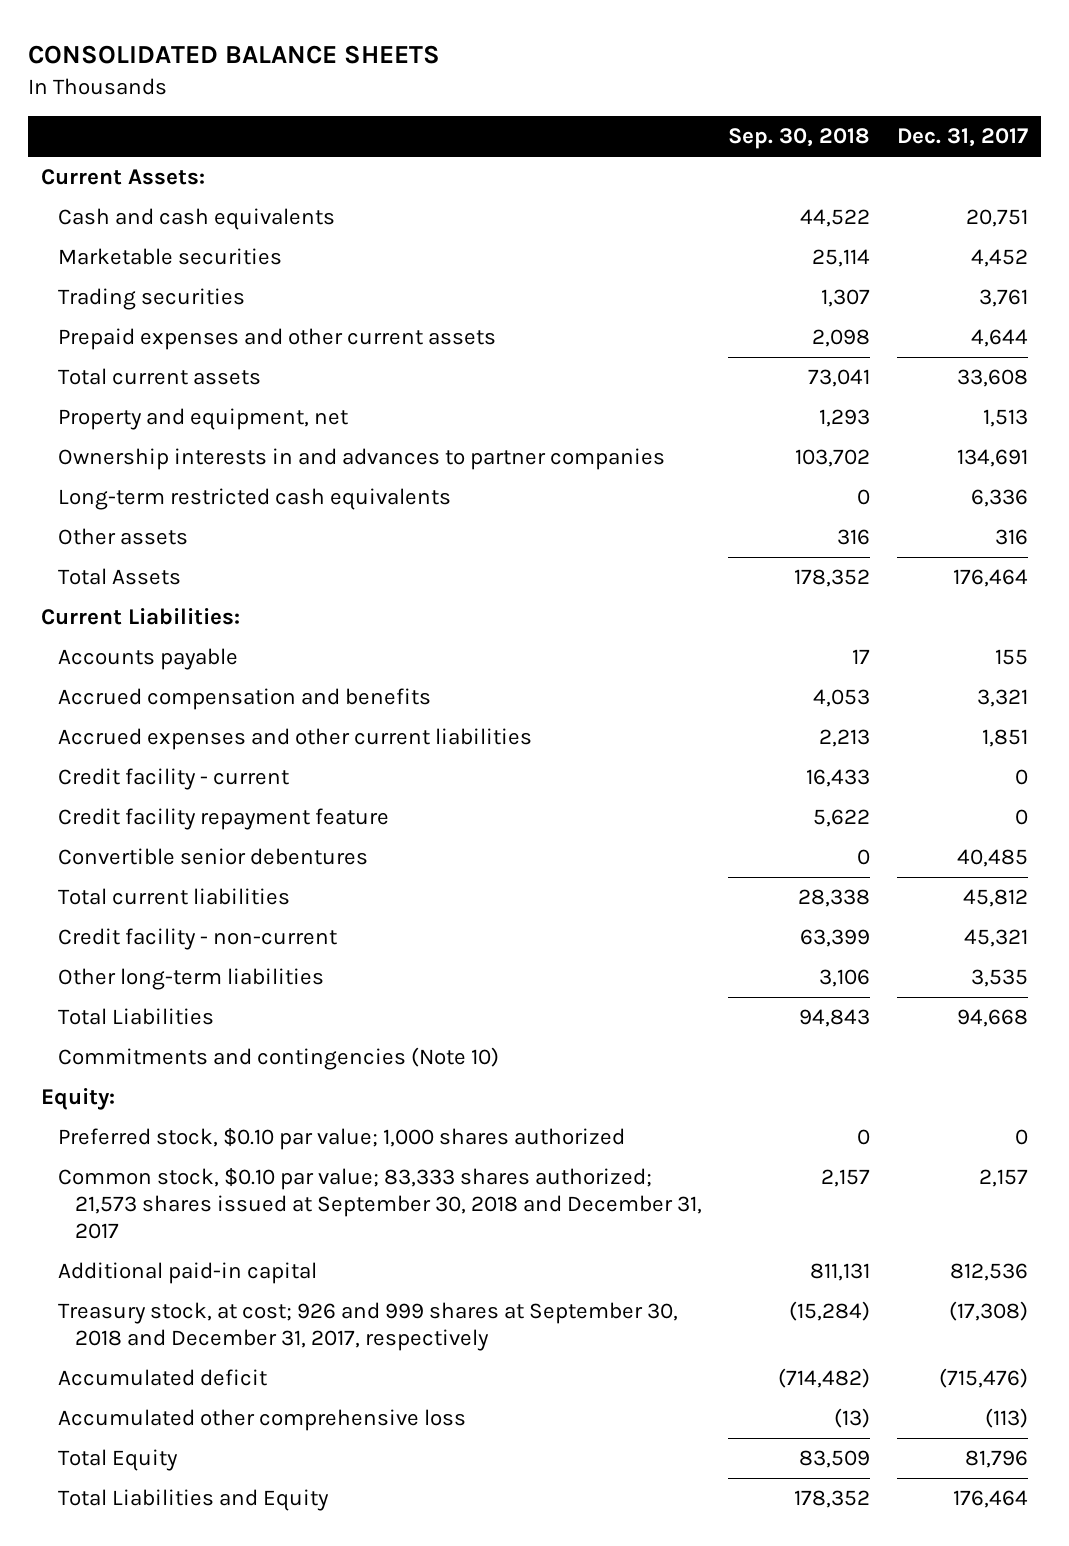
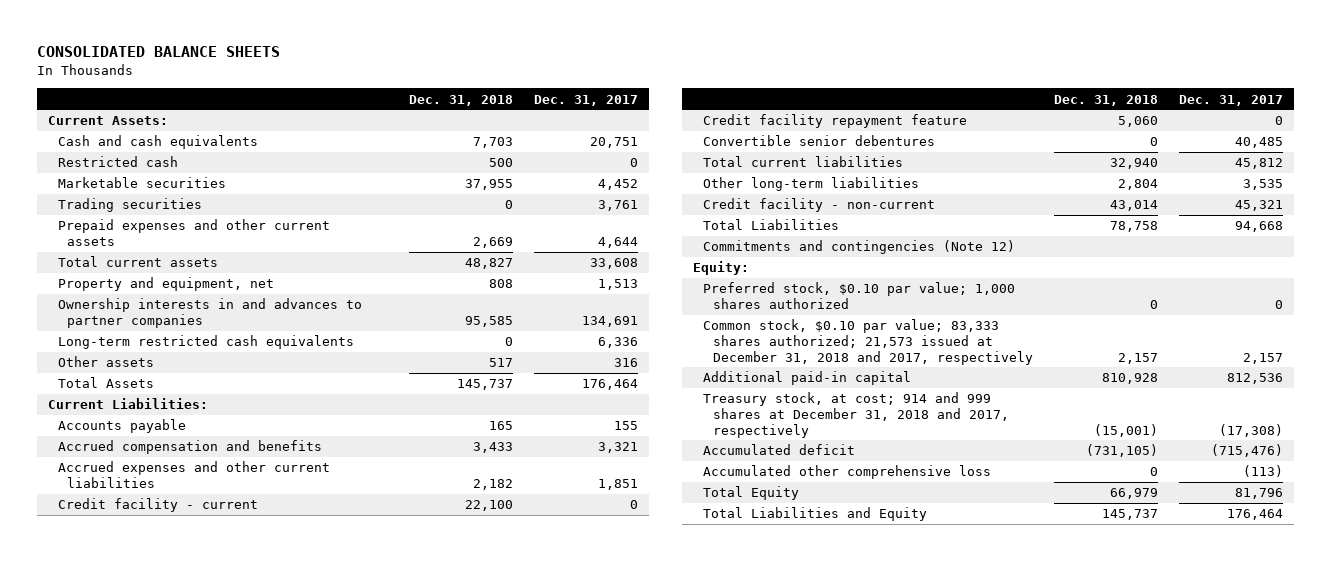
[728,128,871,150] Sep. 30, 2018 -> none
none -> [408,94,513,106] Dec. 31, 2018
none -> [57,156,178,168] Restricted cash
[58,928,338,951] Credit facility - non-current -> [702,198,935,213] Credit facility - non-current
[58,1047,500,1071] Commitments and contingencies (Note 10) -> [702,240,1015,255] Commitments and contingencies (Note 12)
[58,1168,702,1240] Common stock, $0.10 par value; 83,333 shares authorized; 21,573 shares issued at September 30, 2018 and December 31, 2017 -> [702,319,1033,365] Common stock, $0.10 par value; 83,333 shares authorized; 21,573 issued at December 31, 2018 and 2017, respectively
[58,1302,679,1352] Treasury stock, at cost; 926 and 999 shares at September 30, 2018 and December 31, 2017, respectively -> [702,392,1009,438] Treasury stock, at cost; 914 and 999 shares at December 31, 2018 and 2017, respectively

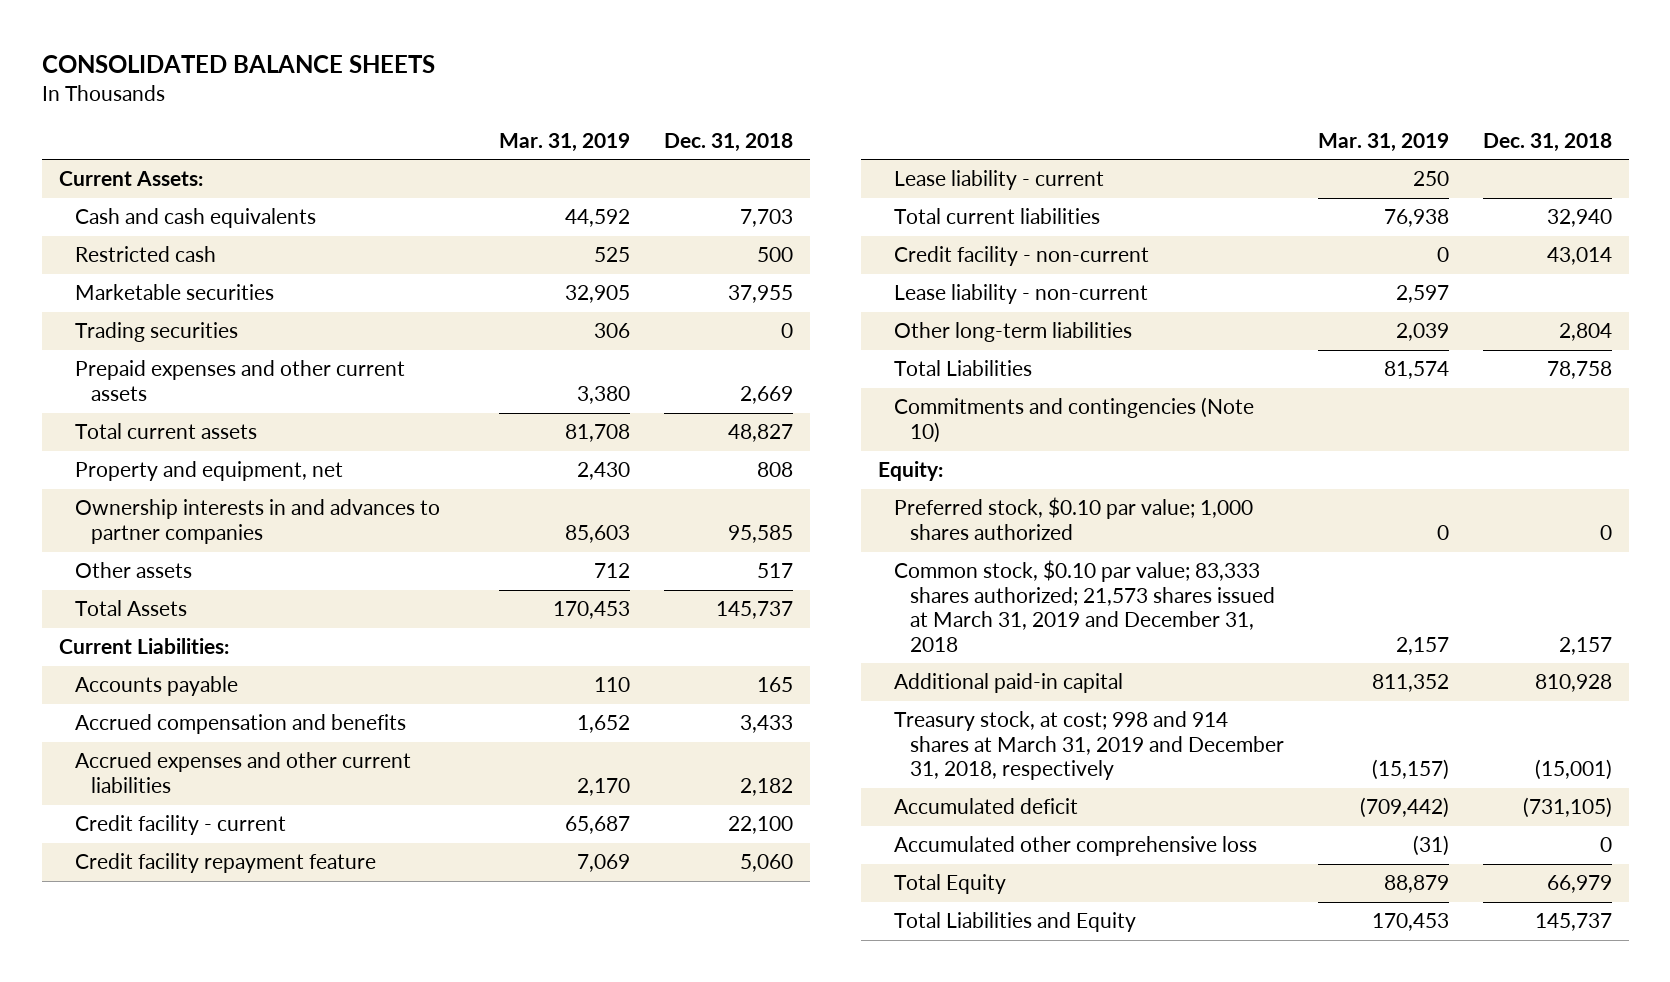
[534,94,639,106] Dec. 31, 2017 -> none
none -> [499,132,631,152] Mar. 31, 2019
[57,335,354,350] Long-term restricted cash equivalents -> none
[702,135,935,147] Convertible senior debentures -> none
none -> [893,170,1104,191] Lease liability - current
none -> [893,284,1148,305] Lease liability - non-current
[702,177,919,192] Other long-term liabilities -> [893,322,1132,343] Other long-term liabilities
[702,240,1015,255] Commitments and contingencies (Note 12) -> [893,397,1254,443] Commitments and contingencies (Note 10)
[702,319,1033,365] Common stock, $0.10 par value; 83,333 shares authorized; 21,573 issued at December 31, 2018 and 2017, respectively -> [893,560,1276,652] Common stock, $0.10 par value; 83,333 shares authorized; 21,573 shares issued at March 31, 2019 and December 31, 2018
[702,392,1009,438] Treasury stock, at cost; 914 and 999 shares at December 31, 2018 and 2017, respectively -> [893,711,1285,781] Treasury stock, at cost; 998 and 914 shares at March 31, 2019 and December 31, 2018, respectively

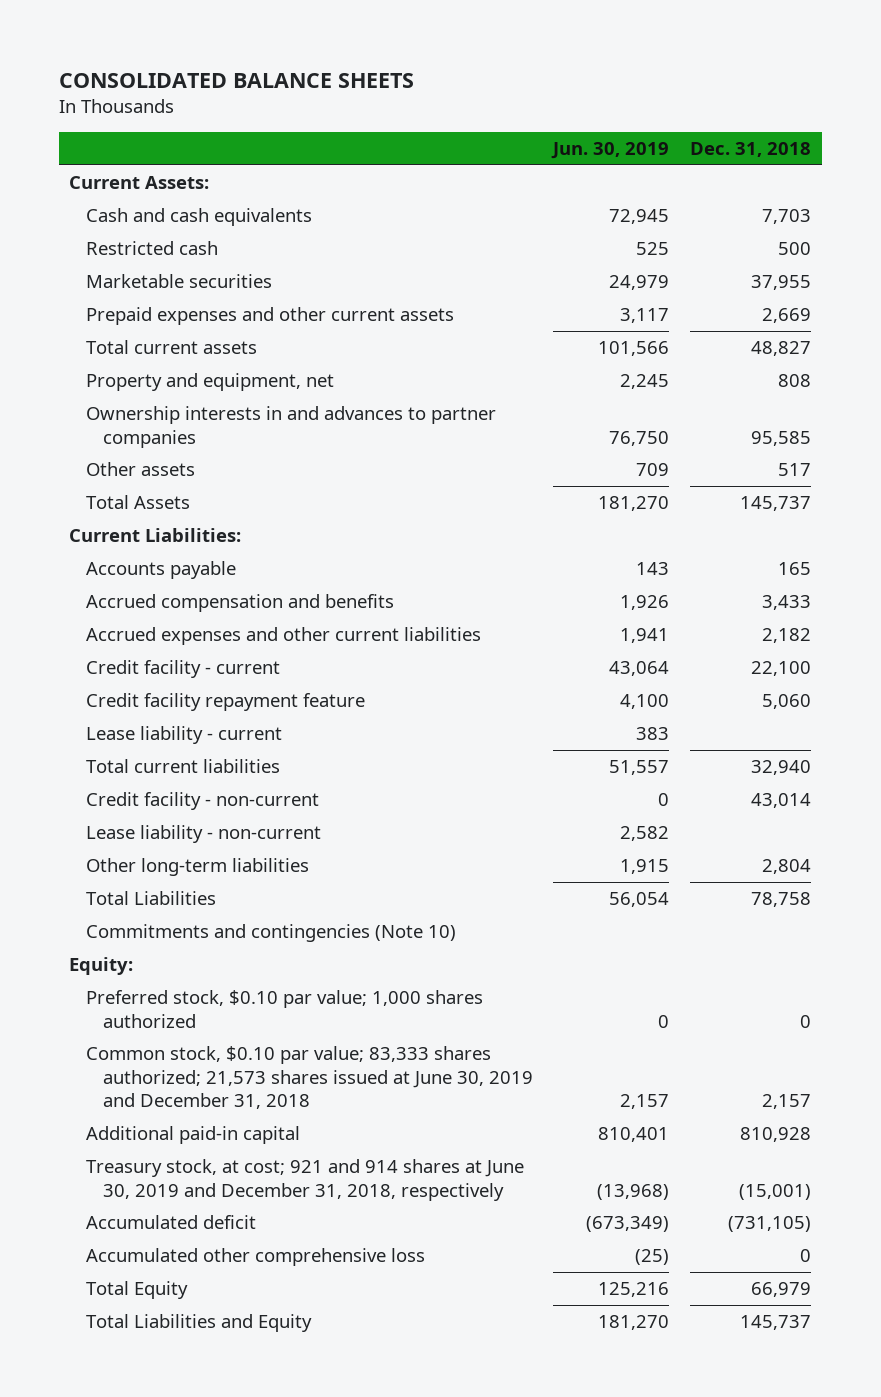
[499,132,631,152] Mar. 31, 2019 -> none
none -> [551,141,670,159] Jun. 30, 2019
[74,322,238,343] Trading securities -> none
[893,560,1276,652] Common stock, $0.10 par value; 83,333 shares authorized; 21,573 shares issued at March 31, 2019 and December 31, 2018 -> [85,1046,533,1110] Common stock, $0.10 par value; 83,333 shares authorized; 21,573 shares issued at June 30, 2019 and December 31, 2018
[893,711,1285,781] Treasury stock, at cost; 998 and 914 shares at March 31, 2019 and December 31, 2018, respectively -> [85,1159,524,1201] Treasury stock, at cost; 921 and 914 shares at June 30, 2019 and December 31, 2018, respectively

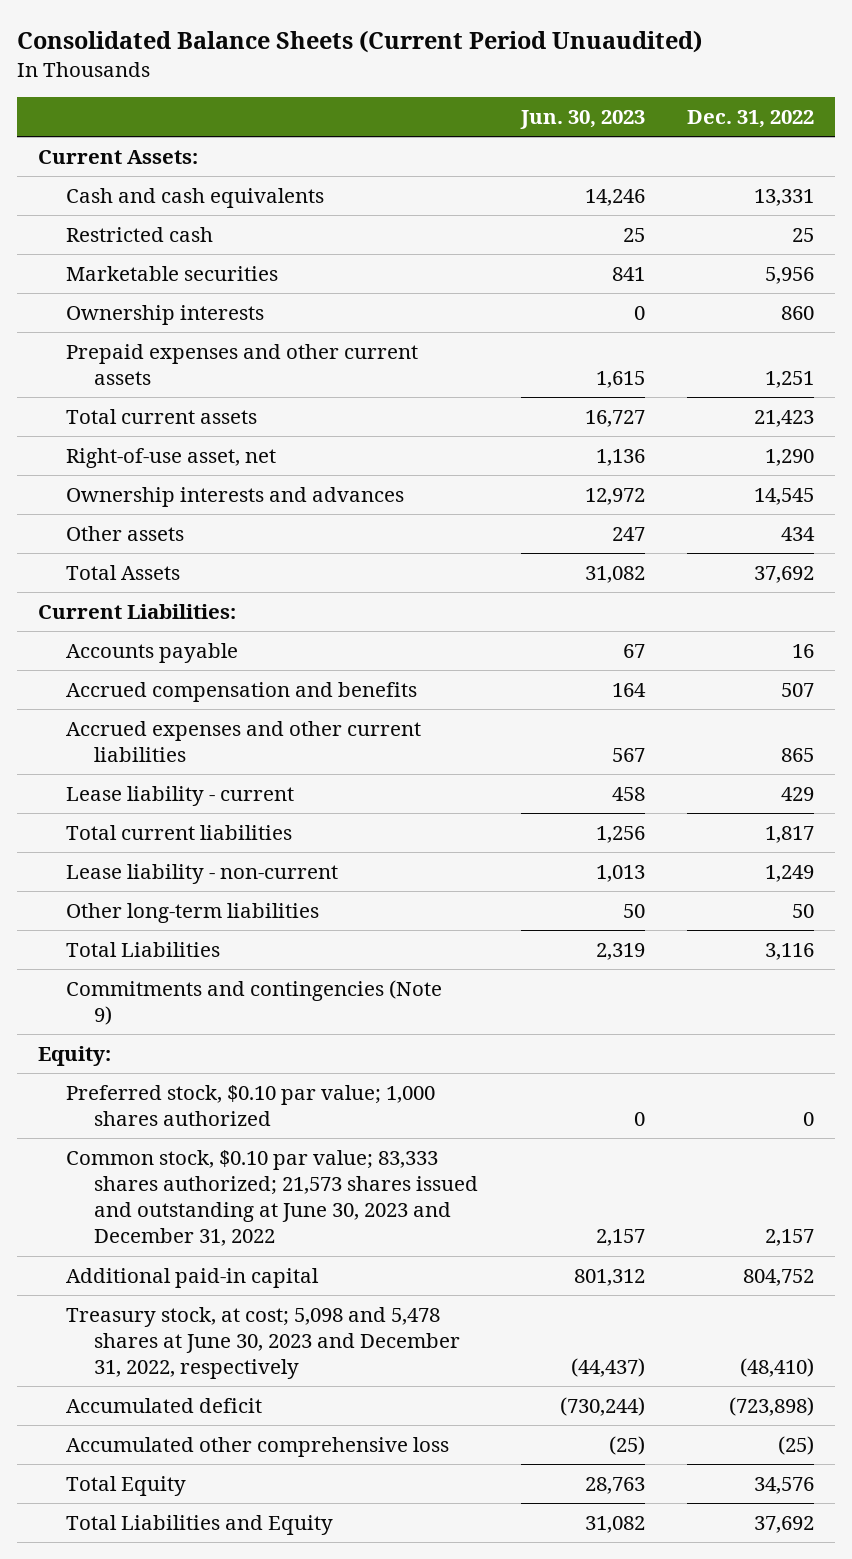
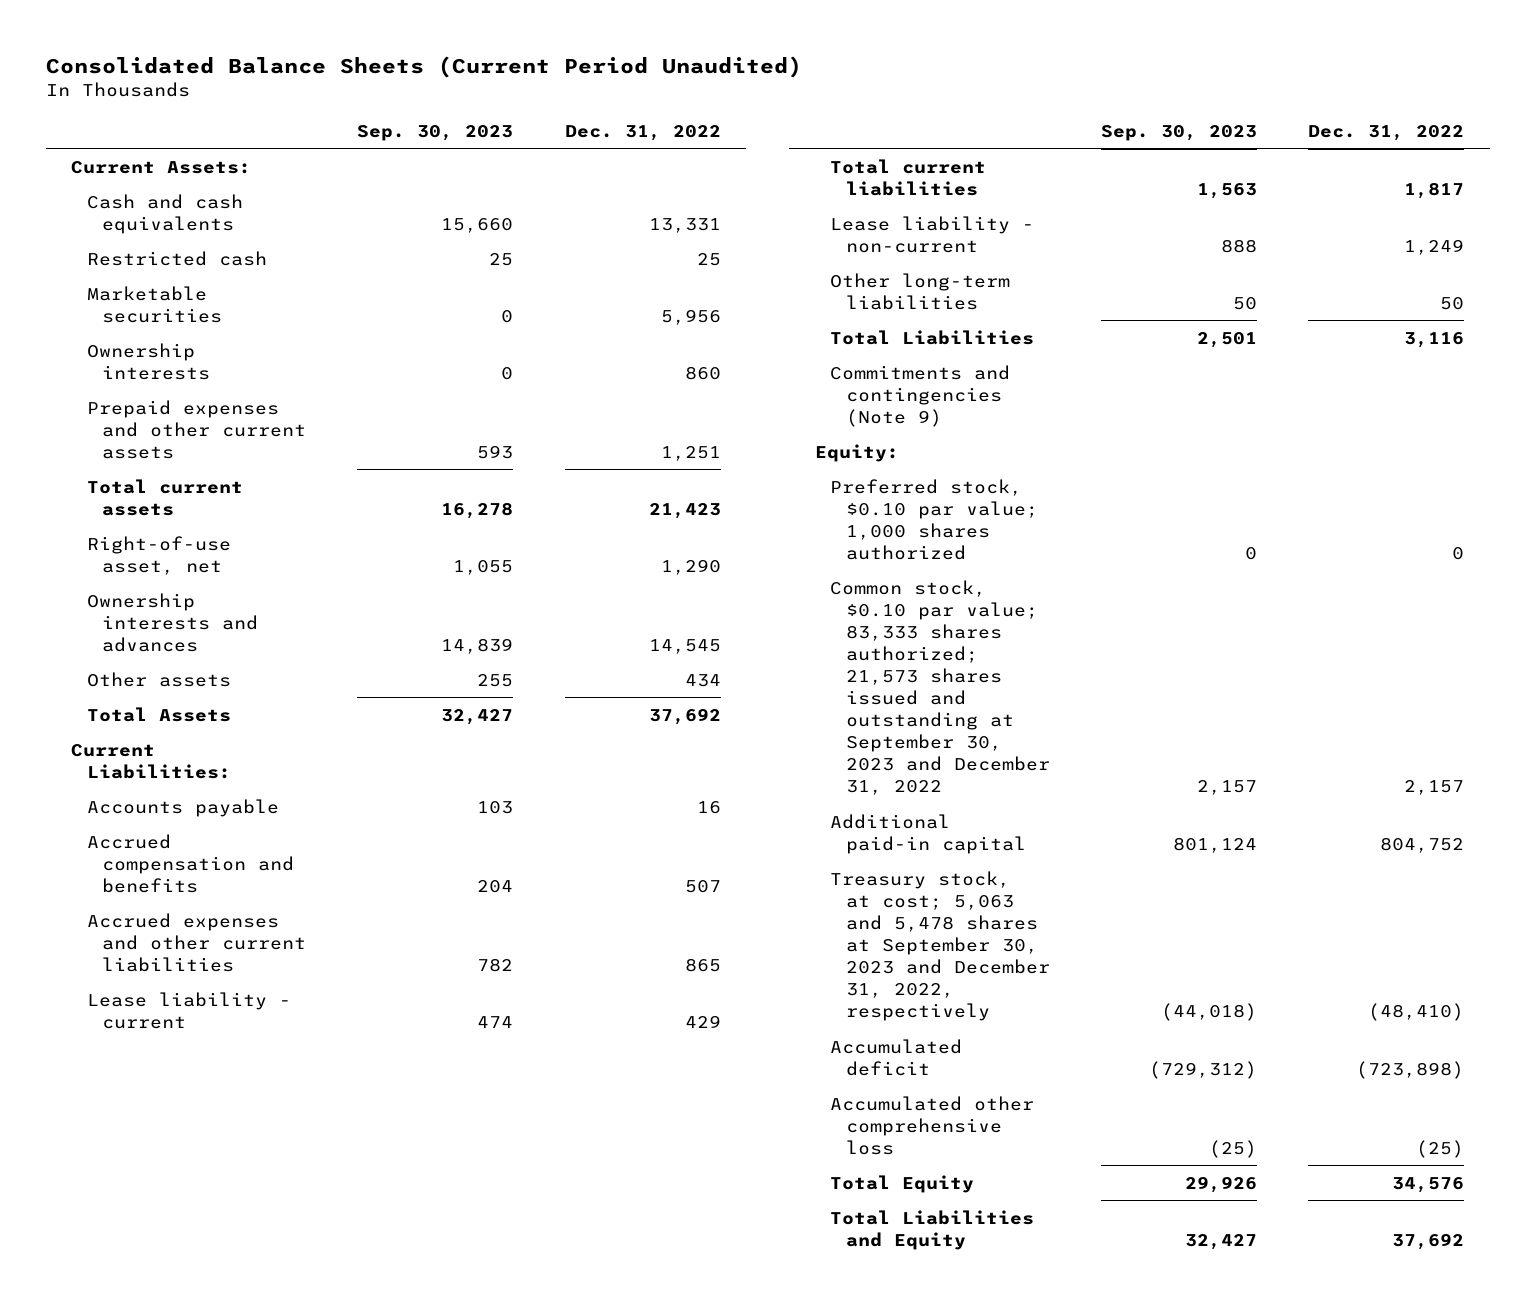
[17,30,703,54] Consolidated Balance Sheets (Current Period Unuaudited) -> [45,55,802,78] Consolidated Balance Sheets (Current Period Unaudited)
[519,110,645,130] Jun. 30, 2023 -> none
none -> [357,124,514,141] Sep. 30, 2023
[66,1149,479,1247] Common stock, $0.10 par value; 83,333 shares authorized; 21,573 shares issued and outstanding at June 30, 2023 and December 31, 2022 -> [830,579,1050,796] Common stock, $0.10 par value; 83,333 shares authorized; 21,573 shares issued and outstanding at September 30, 2023 and December 31, 2022
[66,1306,461,1380] Treasury stock, at cost; 5,098 and 5,478 shares at June 30, 2023 and December 31, 2022, respectively -> [830,870,1050,1022] Treasury stock, at cost; 5,063 and 5,478 shares at September 30, 2023 and December 31, 2022, respectively

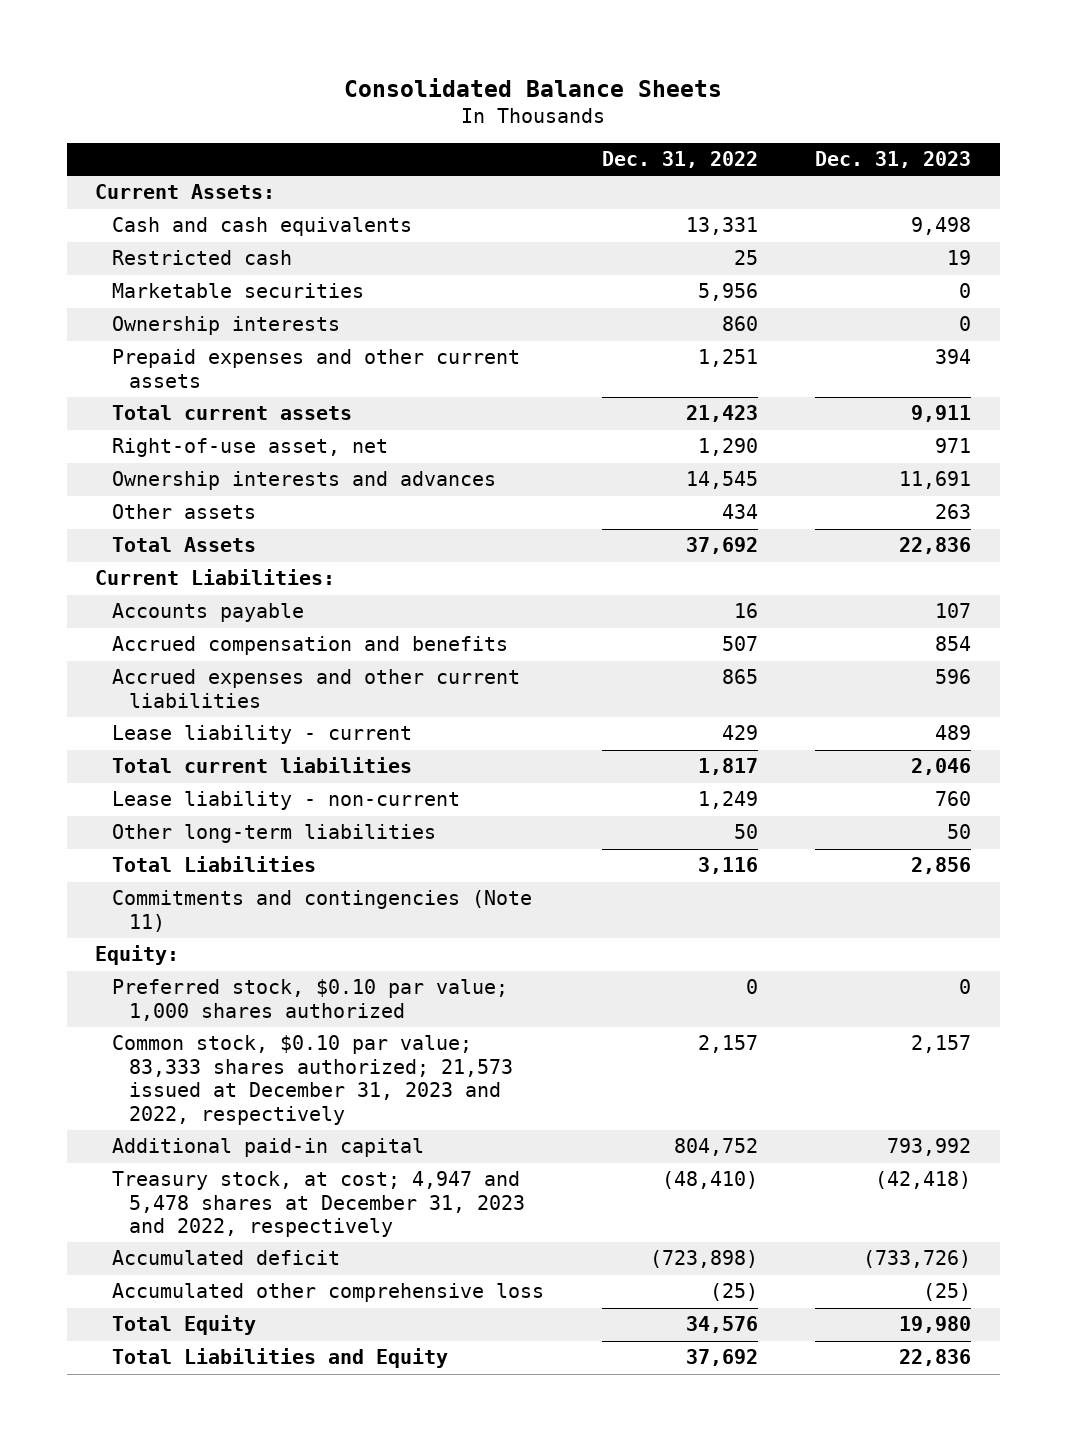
[45,55,802,78] Consolidated Balance Sheets (Current Period Unaudited) -> [344,77,723,97] Consolidated Balance Sheets
[357,124,514,141] Sep. 30, 2023 -> none
none -> [815,151,972,169] Dec. 31, 2023
[830,364,1011,427] Commitments and contingencies (Note 9) -> [112,890,533,932] Commitments and contingencies (Note 11)
[830,579,1050,796] Common stock, $0.10 par value; 83,333 shares authorized; 21,573 shares issued and outstanding at September 30, 2023 and December 31, 2022 -> [112,1035,513,1125] Common stock, $0.10 par value; 83,333 shares authorized; 21,573 issued at December 31, 2023 and 2022, respectively
[830,870,1050,1022] Treasury stock, at cost; 5,063 and 5,478 shares at September 30, 2023 and December 31, 2022, respectively -> [112,1171,525,1238] Treasury stock, at cost; 4,947 and 5,478 shares at December 31, 2023 and 2022, respectively

